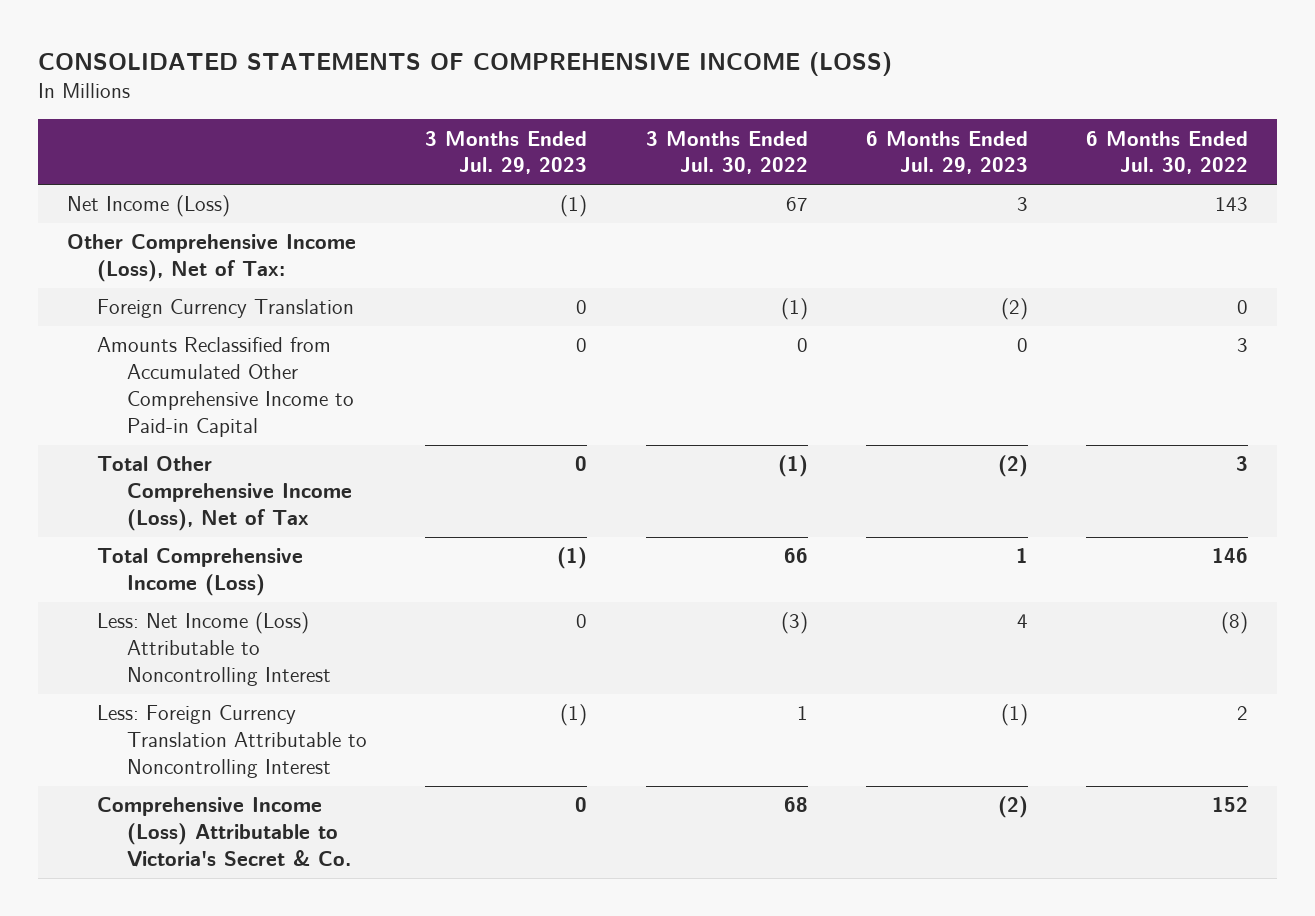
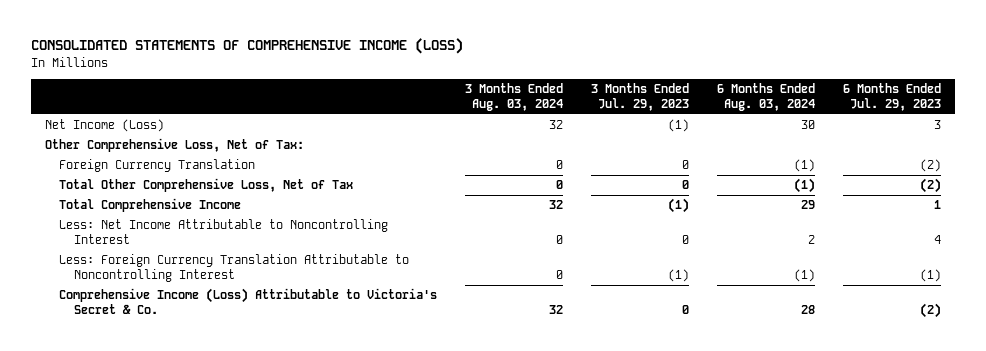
[645,130,808,175] 3 Months Ended Jul. 30, 2022 -> none
[1086,130,1249,175] 6 Months Ended Jul. 30, 2022 -> none
none -> [465,83,564,111] 3 Months Ended Aug. 03, 2024
none -> [717,83,816,111] 6 Months Ended Aug. 03, 2024
[66,234,356,283] Other Comprehensive Income (Loss), Net of Tax: -> [45,138,305,153] Other Comprehensive Loss, Net of Tax:
[96,337,354,437] Amounts Reclassified from Accumulated Other Comprehensive Income to Paid-in Capital -> none
[96,456,352,531] Total Other Comprehensive Income (Loss), Net of Tax -> [59,178,354,193] Total Other Comprehensive Loss, Net of Tax
[96,548,303,597] Total Comprehensive Income (Loss) -> [59,198,242,213] Total Comprehensive Income
[96,612,331,686] Less: Net Income (Loss) Attributable to Noncontrolling Interest -> [59,219,389,244] Less: Net Income Attributable to Noncontrolling Interest

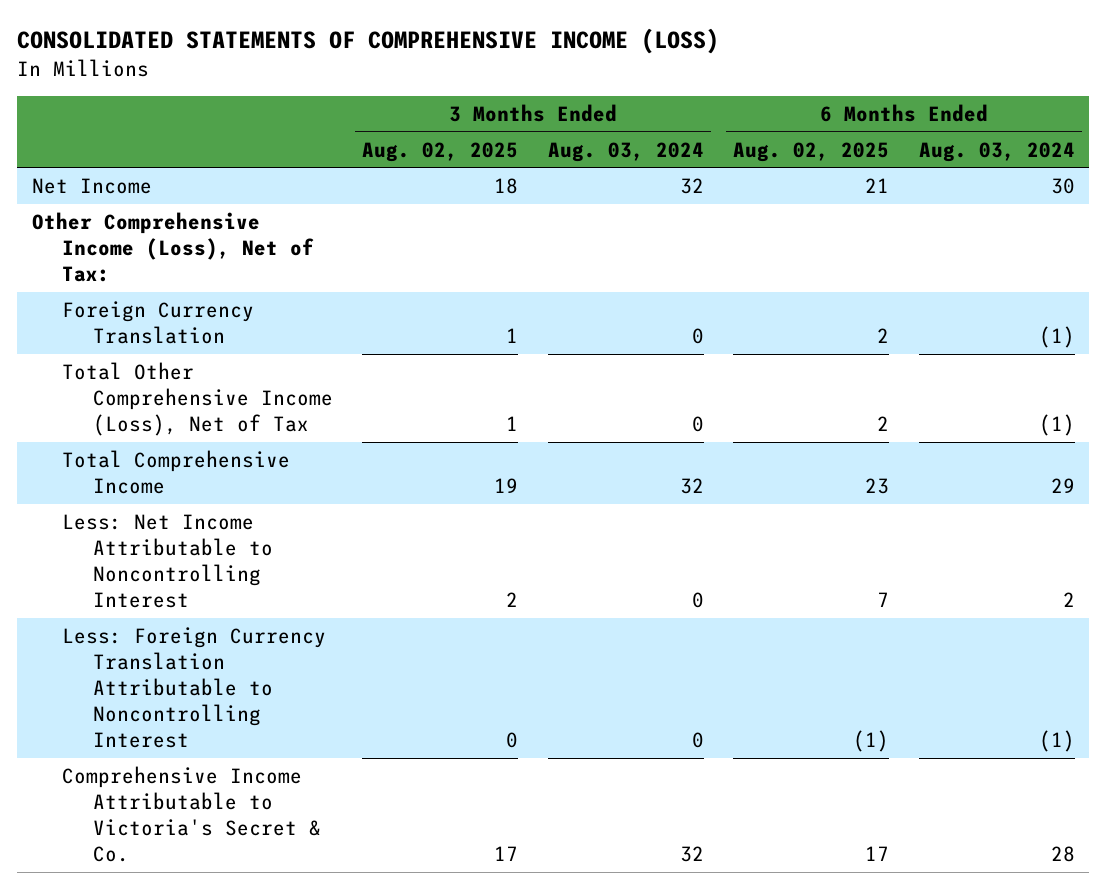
[591,83,690,111] 3 Months Ended Jul. 29, 2023 -> none
[843,83,942,111] 6 Months Ended Jul. 29, 2023 -> none
none -> [362,141,519,162] Aug. 02, 2025
none -> [733,141,890,162] Aug. 02, 2025
[45,119,165,133] Net Income (Loss) -> [31,177,152,194] Net Income
[45,138,305,153] Other Comprehensive Loss, Net of Tax: -> [31,211,315,283] Other Comprehensive Income (Loss), Net of Tax:
[59,178,354,193] Total Other Comprehensive Loss, Net of Tax -> [62,361,333,437] Total Other Comprehensive Income (Loss), Net of Tax
[59,288,438,314] Comprehensive Income (Loss) Attributable to Victoria's Secret & Co. -> [62,765,321,863] Comprehensive Income Attributable to Victoria's Secret & Co.

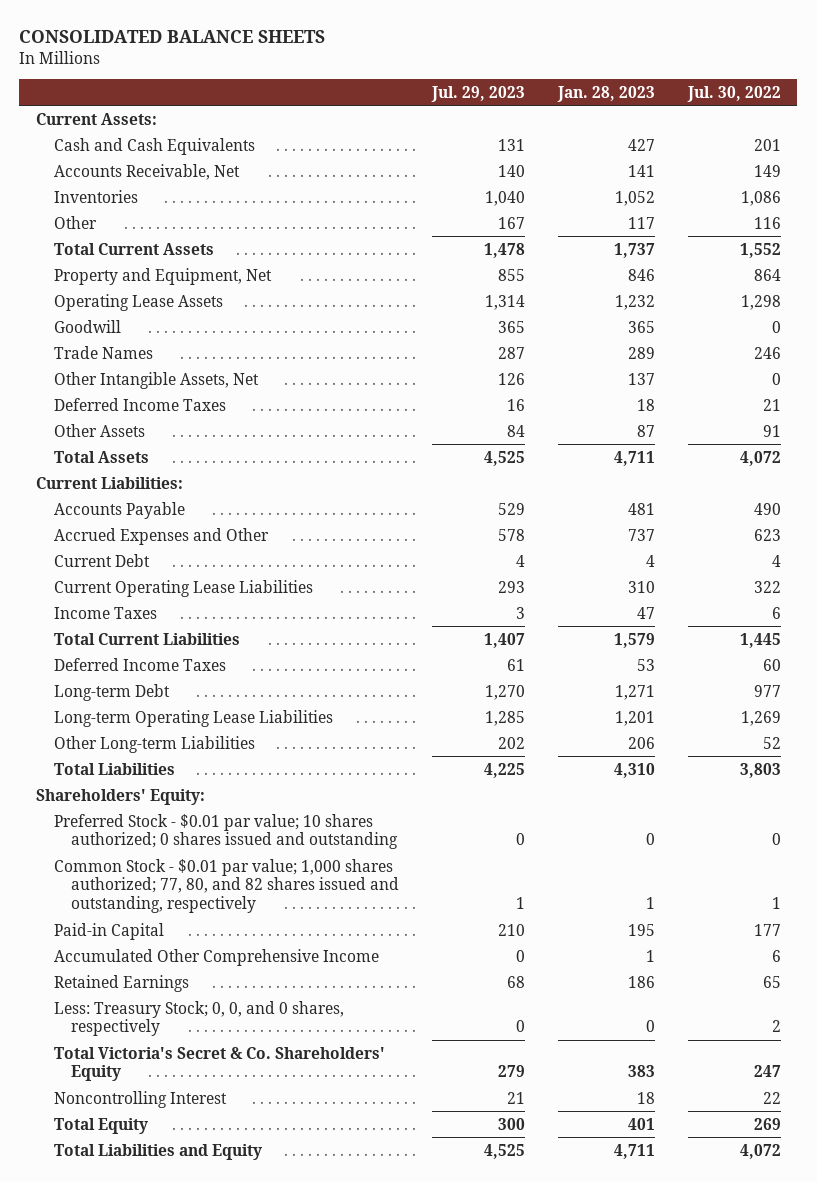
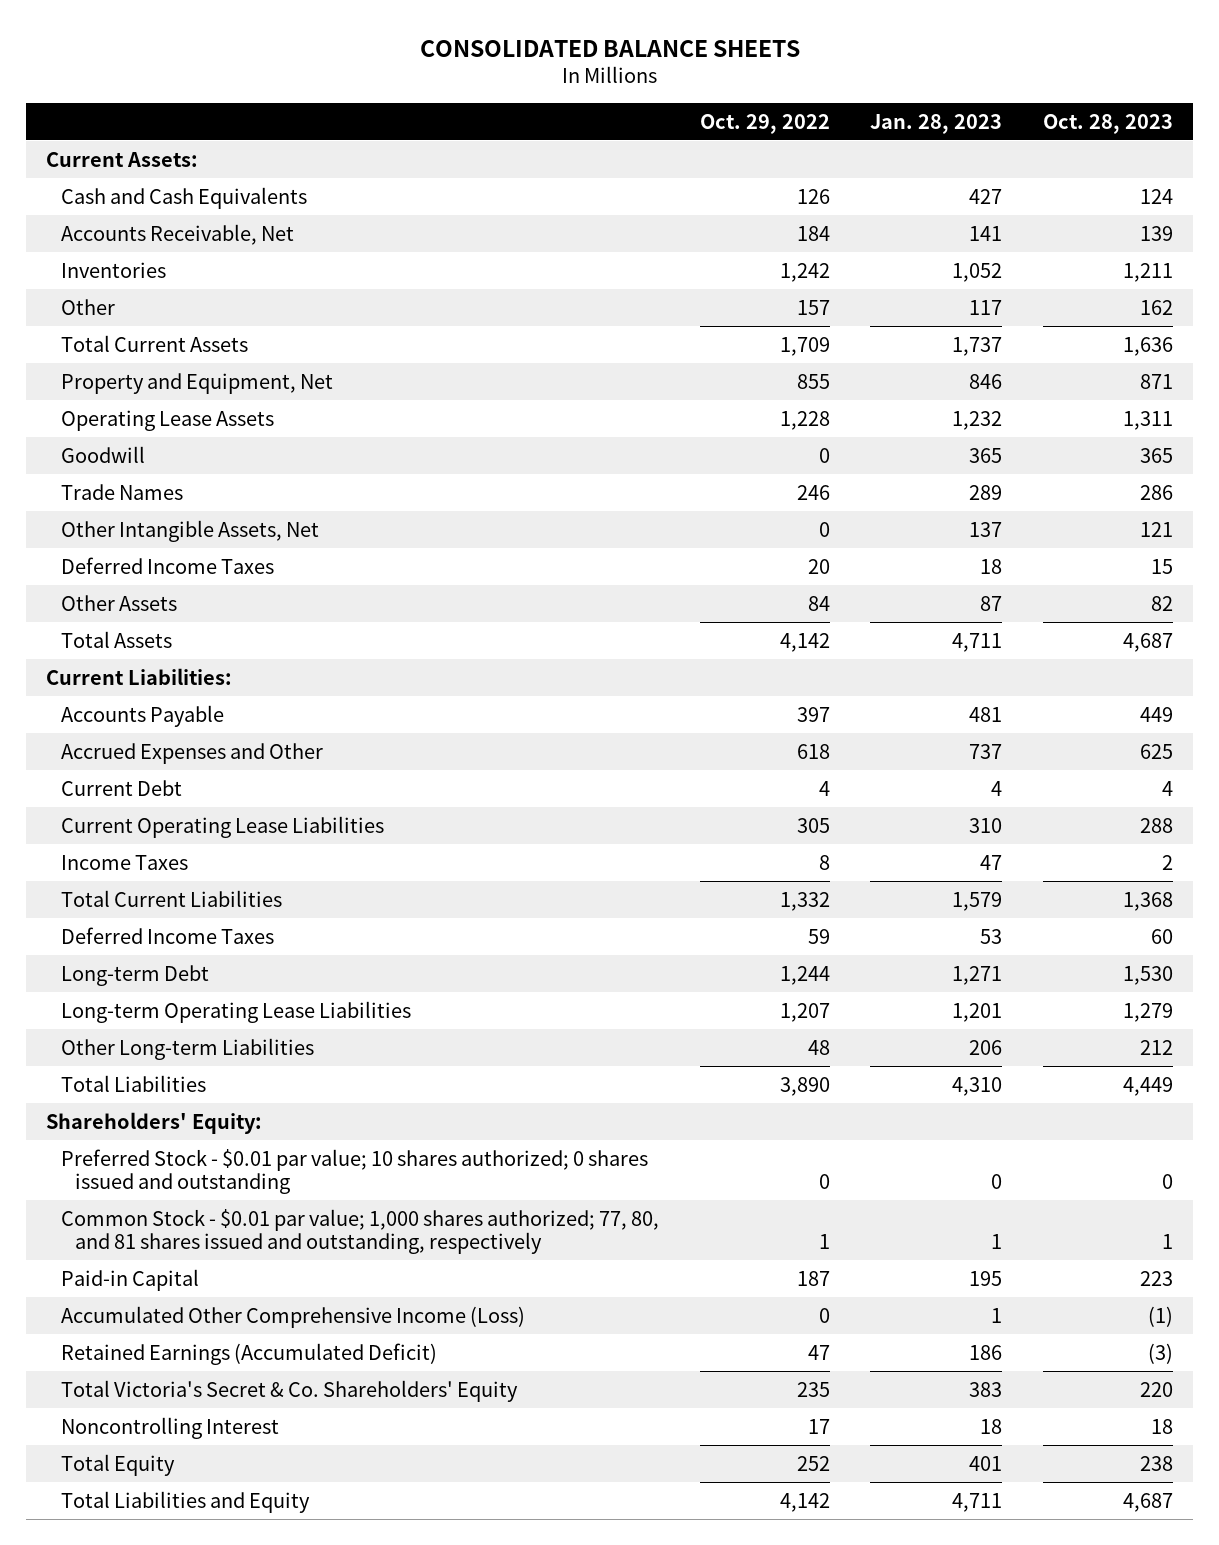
[431,85,526,102] Jul. 29, 2023 -> none
[686,85,781,102] Jul. 30, 2022 -> none
none -> [699,113,830,134] Oct. 29, 2022
none -> [1042,113,1173,134] Oct. 28, 2023
[53,858,400,913] Common Stock - $0.01 par value; 1,000 shares authorized; 77, 80, and 82 shares issued and outstanding, respectively -> [60,1208,659,1255] Common Stock - $0.01 par value; 1,000 shares authorized; 77, 80, and 81 shares issued and outstanding, respectively
[53,1000,344,1037] Less: Treasury Stock; 0, 0, and 0 shares, respectively -> none
[53,948,379,966] Accumulated Other Comprehensive Income -> [60,1305,525,1328] Accumulated Other Comprehensive Income (Loss)
[53,974,189,992] Retained Earnings -> [60,1342,437,1365] Retained Earnings (Accumulated Deficit)

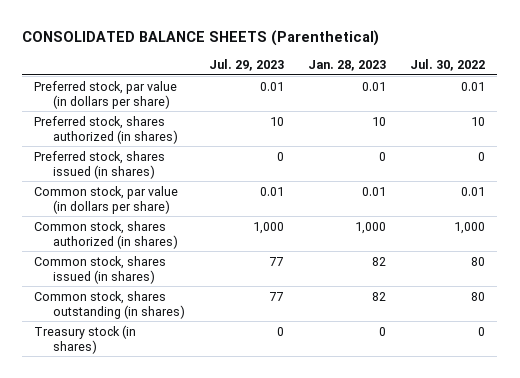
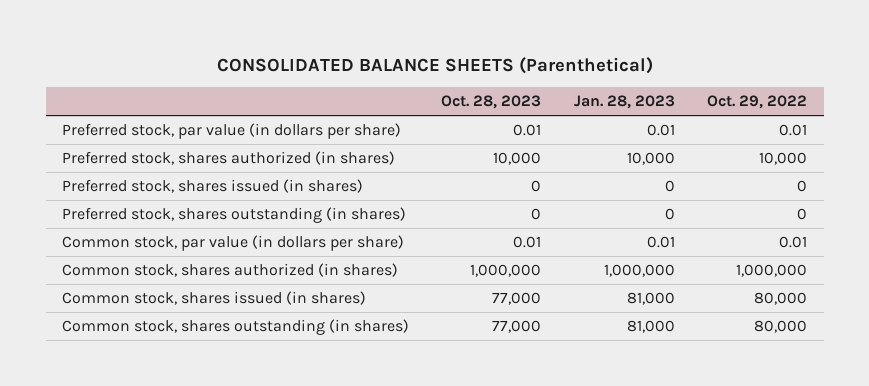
[209,58,285,71] Jul. 29, 2023 -> none
[410,58,486,71] Jul. 30, 2022 -> none
none -> [441,94,542,109] Oct. 28, 2023
none -> [707,94,808,109] Oct. 29, 2022
[372,116,387,126] 10 -> [626,152,675,166] 10,000
none -> [61,207,406,224] Preferred stock, shares outstanding (in shares)
[34,324,137,354] Treasury stock (in shares) -> none
[355,221,387,234] 1,000 -> [603,264,675,278] 1,000,000
[372,256,387,266] 82 -> [626,292,675,306] 81,000
[372,291,387,301] 82 -> [626,320,675,334] 81,000

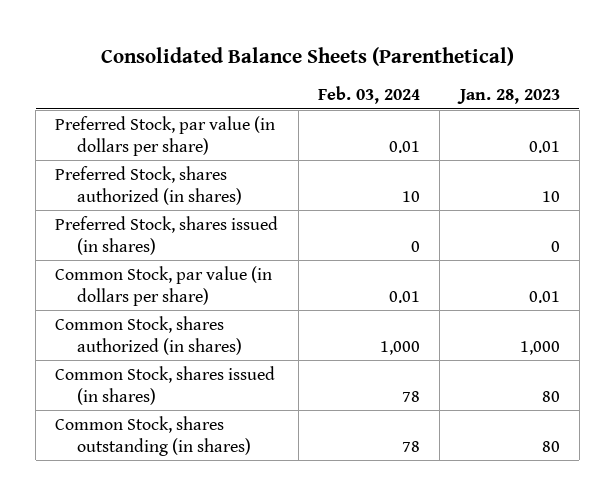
[216,56,653,74] CONSOLIDATED BALANCE SHEETS (Parenthetical) -> [100,47,514,67] Consolidated Balance Sheets (Parenthetical)
[441,94,542,109] Oct. 28, 2023 -> none
[707,94,808,109] Oct. 29, 2022 -> none
none -> [318,86,421,105] Feb. 03, 2024
[61,207,406,224] Preferred stock, shares outstanding (in shares) -> none
[61,123,401,140] Preferred stock, par value (in dollars per share) -> [55,115,276,156] Preferred Stock, par value (in dollars per share)
[61,151,395,166] Preferred stock, shares authorized (in shares) -> [55,165,243,205] Preferred Stock, shares authorized (in shares)
[626,152,675,166] 10,000 -> [541,190,560,202] 10
[61,179,363,194] Preferred stock, shares issued (in shares) -> [55,215,279,255] Preferred Stock, shares issued (in shares)
[61,235,404,252] Common stock, par value (in dollars per share) -> [55,265,273,306] Common Stock, par value (in dollars per share)
[61,263,398,278] Common stock, shares authorized (in shares) -> [55,315,243,355] Common Stock, shares authorized (in shares)
[603,264,675,278] 1,000,000 -> [519,340,560,355] 1,000
[61,291,366,306] Common stock, shares issued (in shares) -> [55,365,276,405] Common Stock, shares issued (in shares)
[626,292,675,306] 81,000 -> [541,390,560,402] 80
[61,319,409,336] Common stock, shares outstanding (in shares) -> [55,415,252,456] Common Stock, shares outstanding (in shares)
[626,320,675,334] 81,000 -> [541,440,560,452] 80

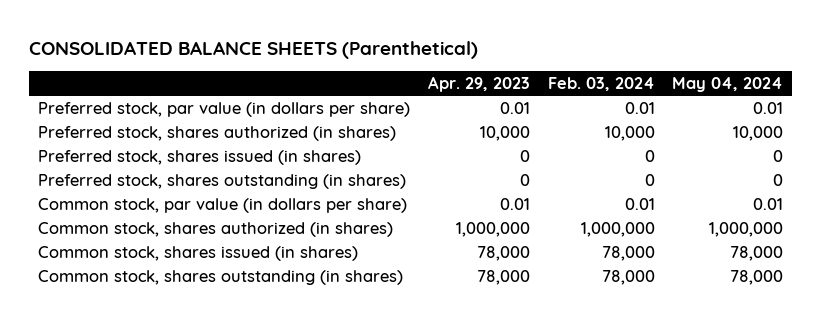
[100,47,514,67] Consolidated Balance Sheets (Parenthetical) -> [28,40,478,59] CONSOLIDATED BALANCE SHEETS (Parenthetical)
[456,89,560,105] Jan. 28, 2023 -> none
none -> [427,76,530,93] Apr. 29, 2023
none -> [672,77,784,93] May 04, 2024
[55,115,276,156] Preferred Stock, par value (in dollars per share) -> [37,102,410,118] Preferred stock, par value (in dollars per share)
[55,165,243,205] Preferred Stock, shares authorized (in shares) -> [37,126,396,142] Preferred stock, shares authorized (in shares)
[402,190,421,202] 10 -> [604,126,655,142] 10,000
[55,215,279,255] Preferred Stock, shares issued (in shares) -> [37,150,361,166] Preferred stock, shares issued (in shares)
none -> [37,174,406,190] Preferred stock, shares outstanding (in shares)
[55,265,273,306] Common Stock, par value (in dollars per share) -> [37,198,407,214] Common stock, par value (in dollars per share)
[55,315,243,355] Common Stock, shares authorized (in shares) -> [37,222,393,238] Common stock, shares authorized (in shares)
[380,340,421,355] 1,000 -> [580,222,655,238] 1,000,000
[55,365,276,405] Common Stock, shares issued (in shares) -> [37,246,358,262] Common stock, shares issued (in shares)
[402,390,421,402] 78 -> [601,246,655,262] 78,000
[55,415,252,456] Common Stock, shares outstanding (in shares) -> [37,270,403,286] Common stock, shares outstanding (in shares)
[402,440,421,452] 78 -> [601,270,655,286] 78,000

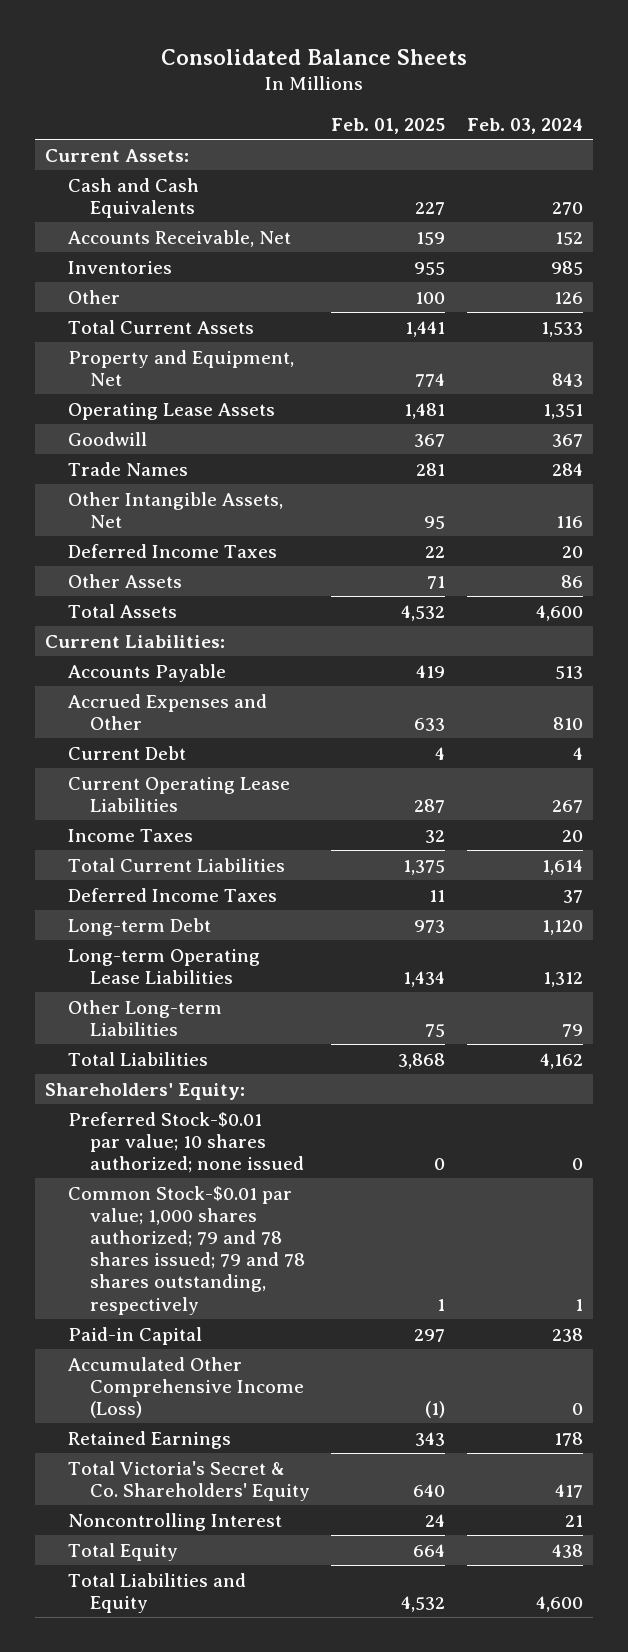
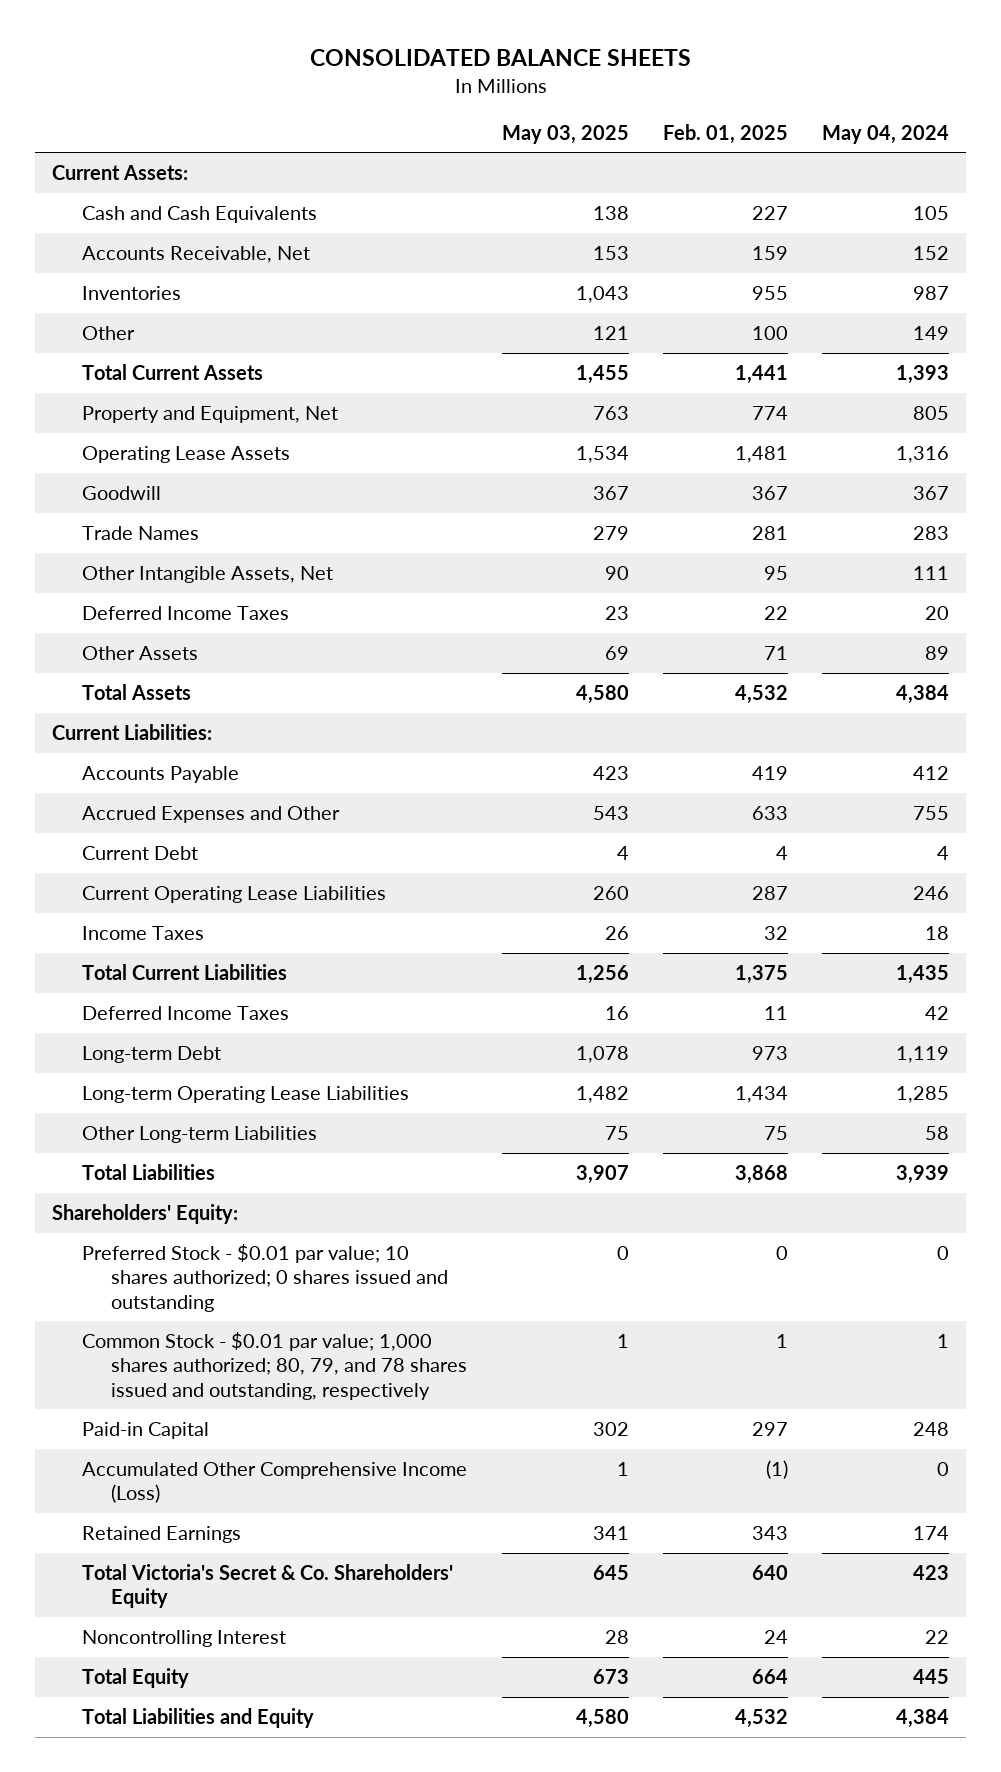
[161,48,468,65] Consolidated Balance Sheets -> [309,49,691,67] CONSOLIDATED BALANCE SHEETS
[466,118,583,135] Feb. 03, 2024 -> none
none -> [501,124,629,144] May 03, 2025
none -> [822,124,950,144] May 04, 2024
[67,1111,304,1173] Preferred Stock-$0.01 par value; 10 shares authorized; none issued -> [81,1243,449,1312] Preferred Stock - $0.01 par value; 10 shares authorized; 0 shares issued and outstanding
[67,1185,305,1315] Common Stock-$0.01 par value; 1,000 shares authorized; 79 and 78 shares issued; 79 and 78 shares outstanding, respectively -> [81,1331,468,1400] Common Stock - $0.01 par value; 1,000 shares authorized; 80, 79, and 78 shares issued and outstanding, respectively

